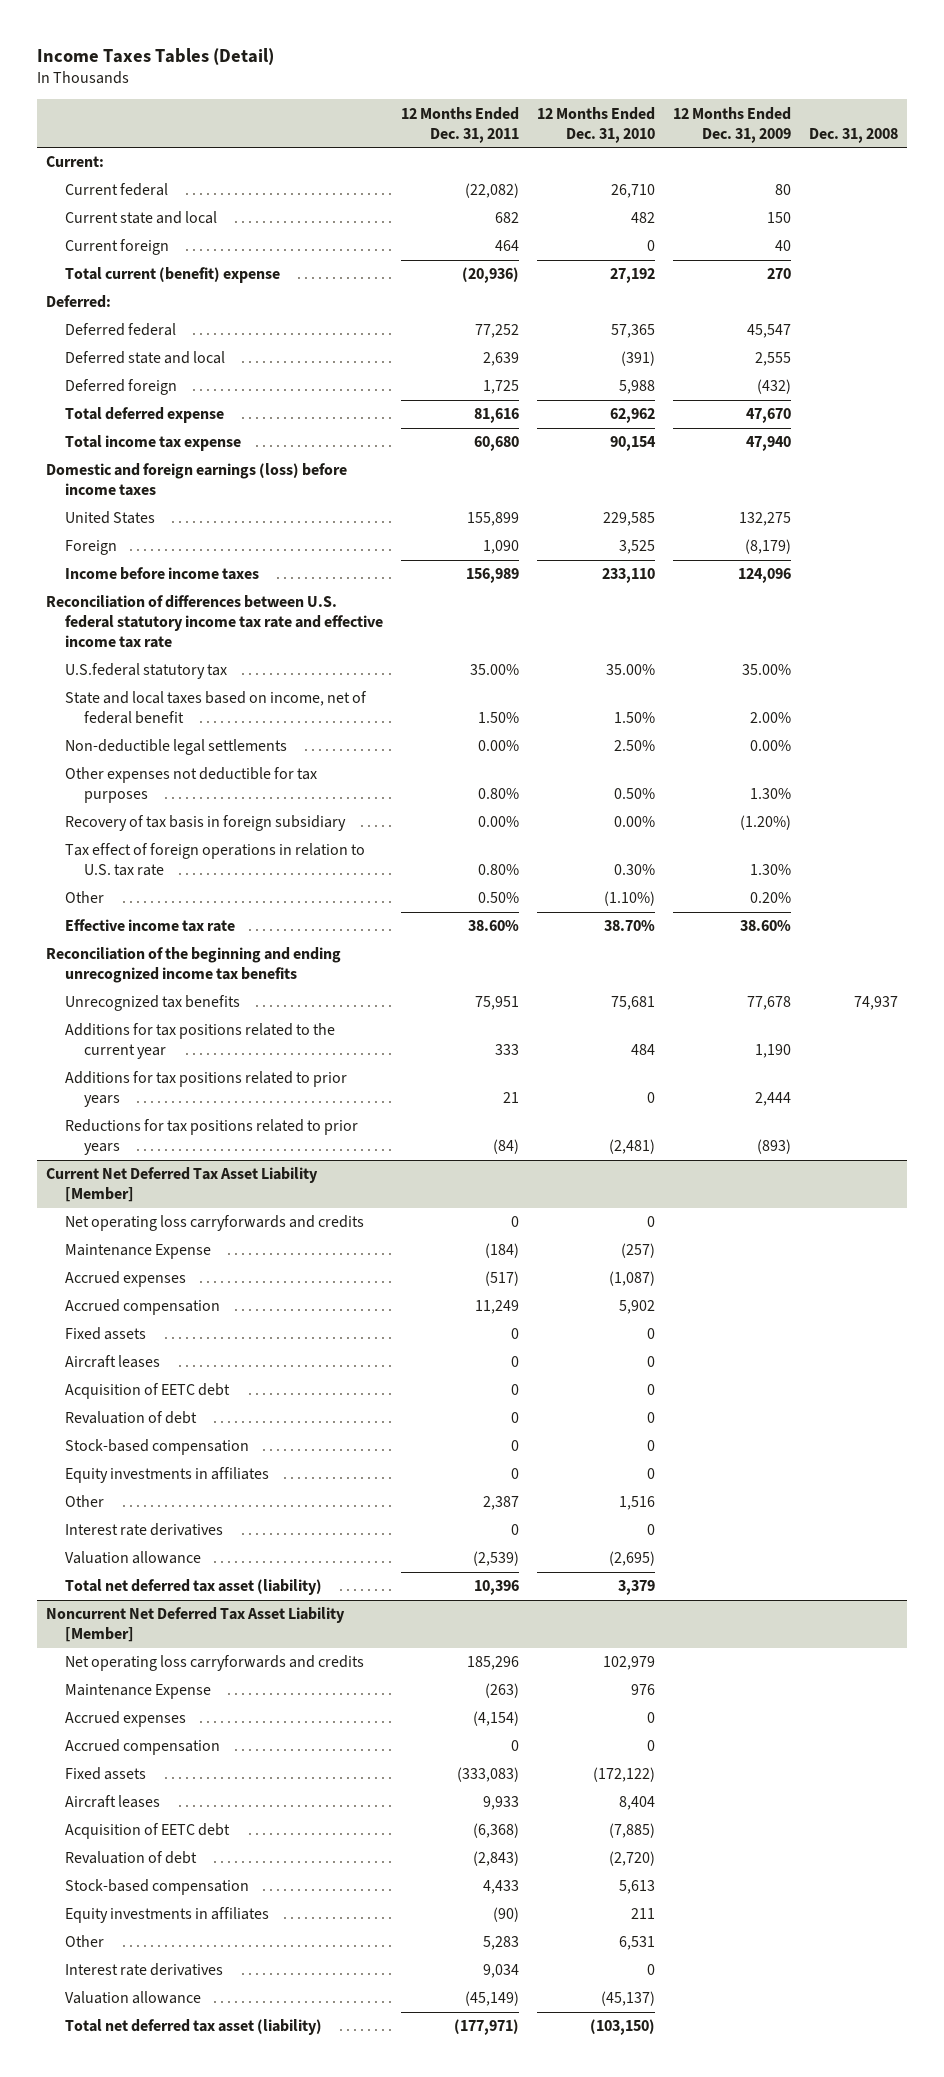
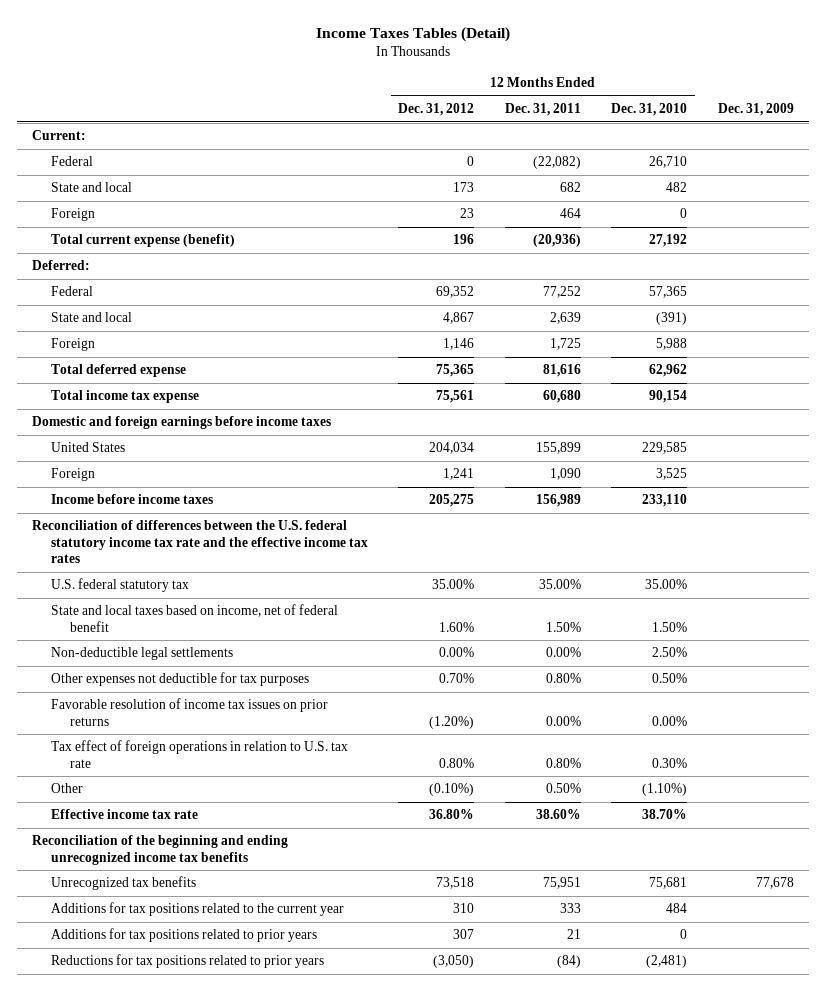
[672,106,791,143] 12 Months Ended Dec. 31, 2009 -> none
[808,127,898,143] Dec. 31, 2008 -> none
none -> [398,103,475,117] Dec. 31, 2012
none -> [717,103,794,117] Dec. 31, 2009
[65,183,169,197] Current federal -> [50,156,93,167] Federal
[65,211,218,225] Current state and local -> [50,182,132,193] State and local
[65,239,170,256] Current foreign -> [50,208,95,222] Foreign
[65,267,281,284] Total current (benefit) expense -> [50,234,235,248] Total current expense (benefit)
[65,323,177,337] Deferred federal -> [50,286,93,297] Federal
[65,351,226,365] Deferred state and local -> [50,312,132,323] State and local
[65,379,178,396] Deferred foreign -> [50,338,95,352] Foreign
[46,463,348,497] Domestic and foreign earnings (loss) before income taxes -> [31,416,331,430] Domestic and foreign earnings before income taxes
[46,595,384,649] Reconciliation of differences between U.S. federal statutory income tax rate and effective income tax rate -> [31,520,368,564] Reconciliation of differences between the U.S. federal statutory income tax rate and the effective income tax rates
[65,663,228,680] U.S.federal statutory tax -> [50,578,189,593] U.S. federal statutory tax
[65,815,347,832] Recovery of tax basis in foreign subsidiary -> none
none -> [50,698,328,726] Favorable resolution of income tax issues on prior returns
[46,1167,319,1203] Current Net Deferred Tax Asset Liability [Member] -> none
[65,1215,365,1232] Net operating loss carryforwards and credits -> none
[65,1244,212,1260] Maintenance Expense -> none
[65,1271,187,1288] Accrued expenses -> none
[65,1299,221,1316] Accrued compensation -> none
[65,1327,147,1341] Fixed assets -> none
[65,1355,161,1369] Aircraft leases -> none
[65,1383,231,1400] Acquisition of EETC debt -> none
[65,1411,198,1425] Revaluation of debt -> none
[65,1439,250,1456] Stock-based compensation -> none
[65,1467,270,1484] Equity investments in affiliates -> none
[65,1495,105,1508] Other -> none
[65,1523,224,1537] Interest rate derivatives -> none
[65,1551,202,1565] Valuation allowance -> none
[65,1579,323,1596] Total net deferred tax asset (liability) -> none
[46,1607,346,1643] Noncurrent Net Deferred Tax Asset Liability [Member] -> none
[65,1655,365,1672] Net operating loss carryforwards and credits -> none
[65,1684,212,1700] Maintenance Expense -> none
[65,1711,187,1728] Accrued expenses -> none
[65,1739,221,1756] Accrued compensation -> none
[65,1767,147,1781] Fixed assets -> none
[65,1795,161,1809] Aircraft leases -> none
[65,1823,231,1840] Acquisition of EETC debt -> none
[65,1851,198,1865] Revaluation of debt -> none
[65,1879,250,1896] Stock-based compensation -> none
[65,1907,270,1924] Equity investments in affiliates -> none
[65,1935,105,1948] Other -> none
[65,1963,224,1977] Interest rate derivatives -> none
[65,1991,202,2005] Valuation allowance -> none
[65,2019,323,2036] Total net deferred tax asset (liability) -> none

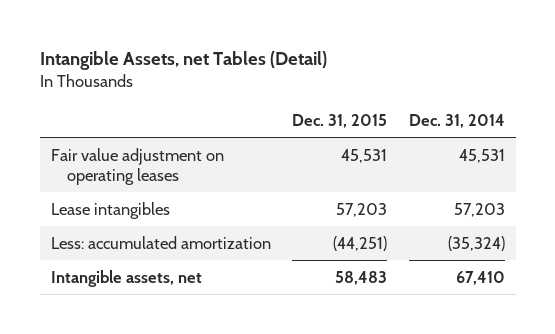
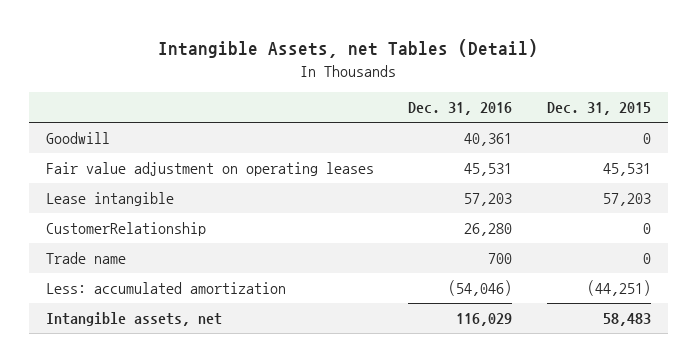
[408,113,505,128] Dec. 31, 2014 -> none
none -> [408,102,513,116] Dec. 31, 2016
none -> [46,132,111,145] Goodwill
[50,201,170,219] Lease intangibles -> [46,192,175,207] Lease intangible
none -> [46,222,207,237] CustomerRelationship
none -> [46,252,127,265] Trade name

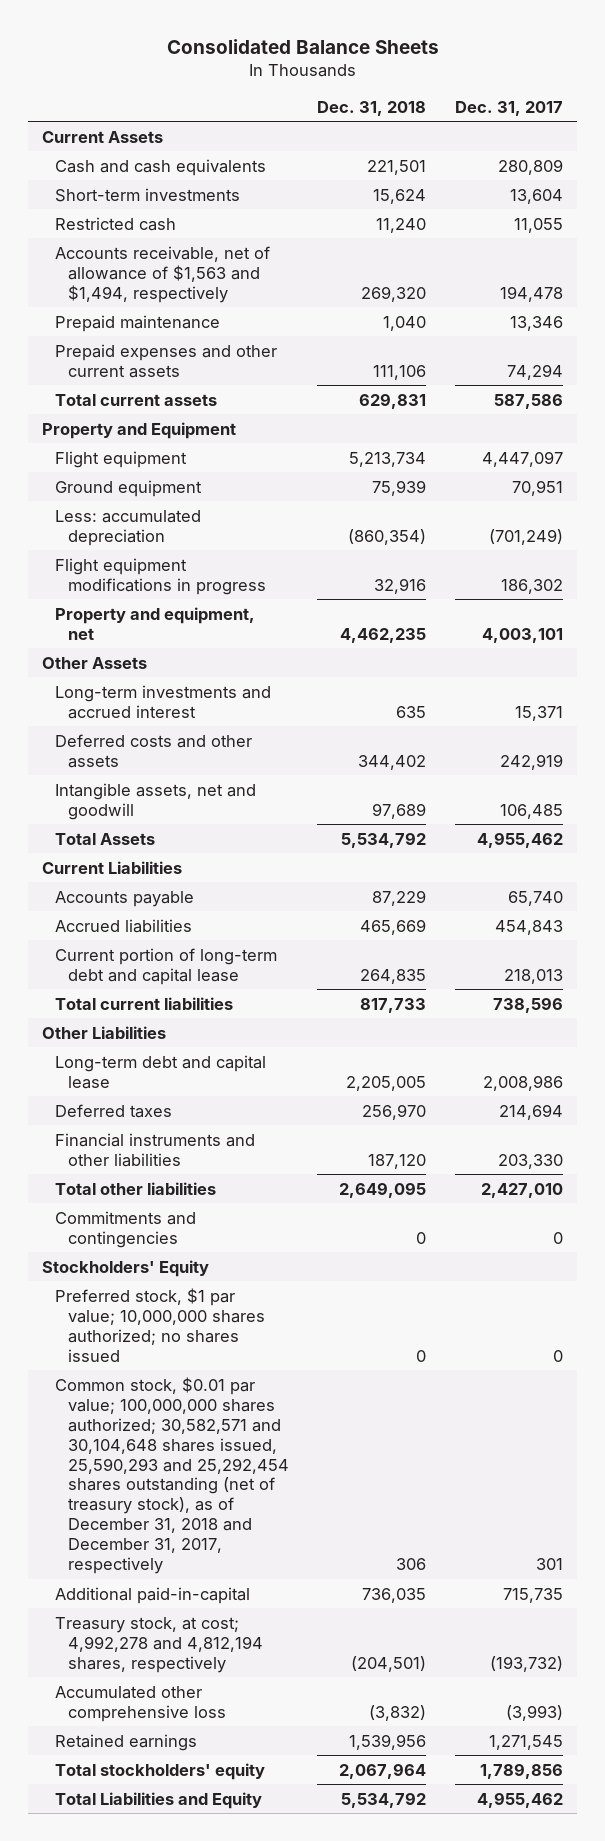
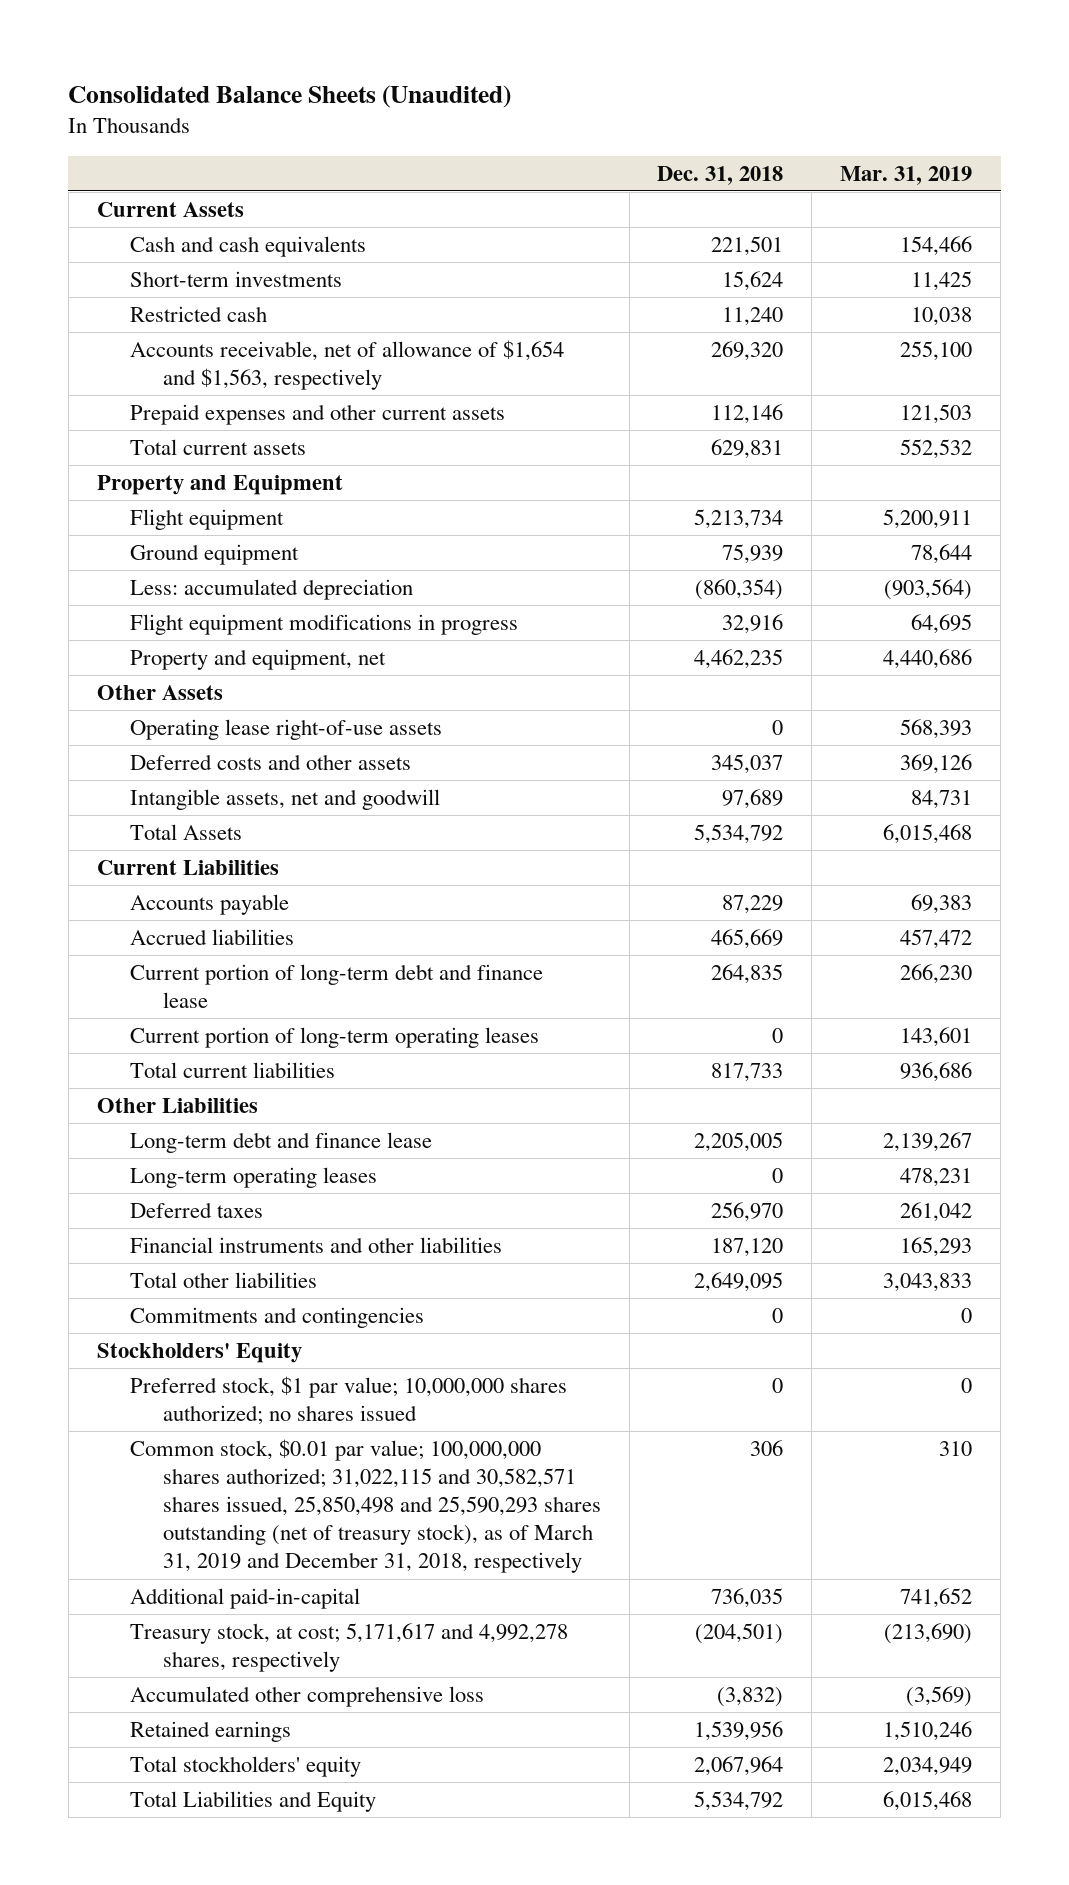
[166,38,439,54] Consolidated Balance Sheets -> [68,84,512,108] Consolidated Balance Sheets (Unaudited)
[454,100,563,116] Dec. 31, 2017 -> none
none -> [840,165,973,185] Mar. 31, 2019
[55,314,221,332] Prepaid maintenance -> none
[55,245,271,303] Accounts receivable, net of allowance of $1,563 and $1,494, respectively -> [129,339,564,391] Accounts receivable, net of allowance of $1,654 and $1,563, respectively
[373,364,427,380] 111,106 -> [711,403,784,424] 112,146
[55,684,272,719] Long-term investments and accrued interest -> none
none -> [129,718,442,740] Operating lease right-of-use assets
[358,754,427,770] 344,402 -> [711,753,784,774] 345,037
[55,947,278,985] Current portion of long-term debt and capital lease -> [129,963,543,1009] Current portion of long-term debt and finance lease
none -> [129,1026,539,1048] Current portion of long-term operating leases
[55,1054,267,1089] Long-term debt and capital lease -> [129,1131,432,1153] Long-term debt and finance lease
none -> [129,1166,377,1188] Long-term operating leases
[55,1376,289,1575] Common stock, $0.01 par value; 100,000,000 shares authorized; 30,582,571 and 30,104,648 shares issued, 25,590,293 and 25,292,454 shares outstanding (net of treasury stock), as of December 31, 2018 and December 31, 2017, respectively -> [129,1438,601,1574] Common stock, $0.01 par value; 100,000,000 shares authorized; 31,022,115 and 30,582,571 shares issued, 25,850,498 and 25,590,293 shares outstanding (net of treasury stock), as of March 31, 2019 and December 31, 2018, respectively
[55,1616,263,1673] Treasury stock, at cost; 4,992,278 and 4,812,194 shares, respectively -> [129,1622,568,1673] Treasury stock, at cost; 5,171,617 and 4,992,278 shares, respectively

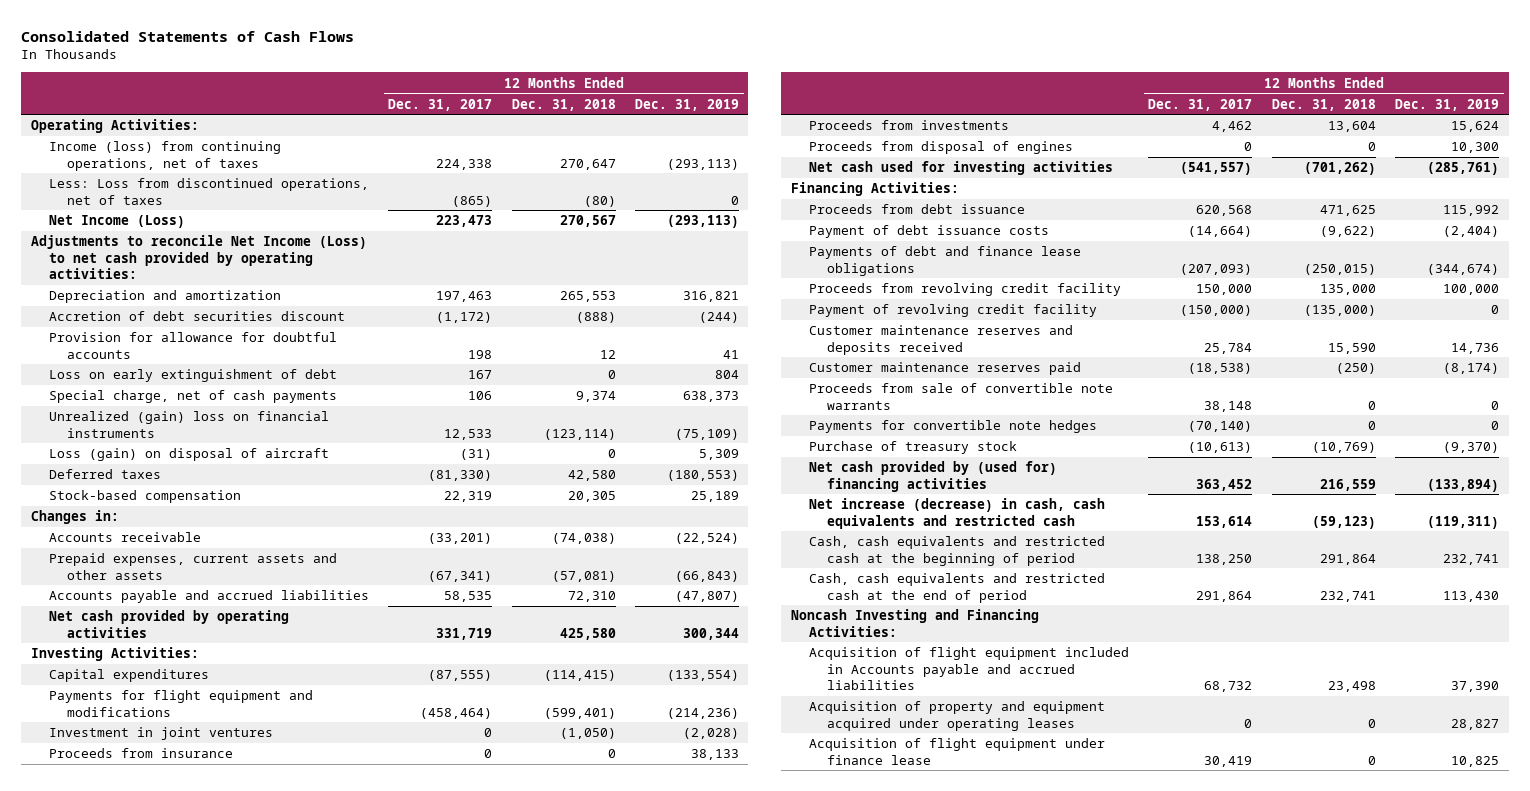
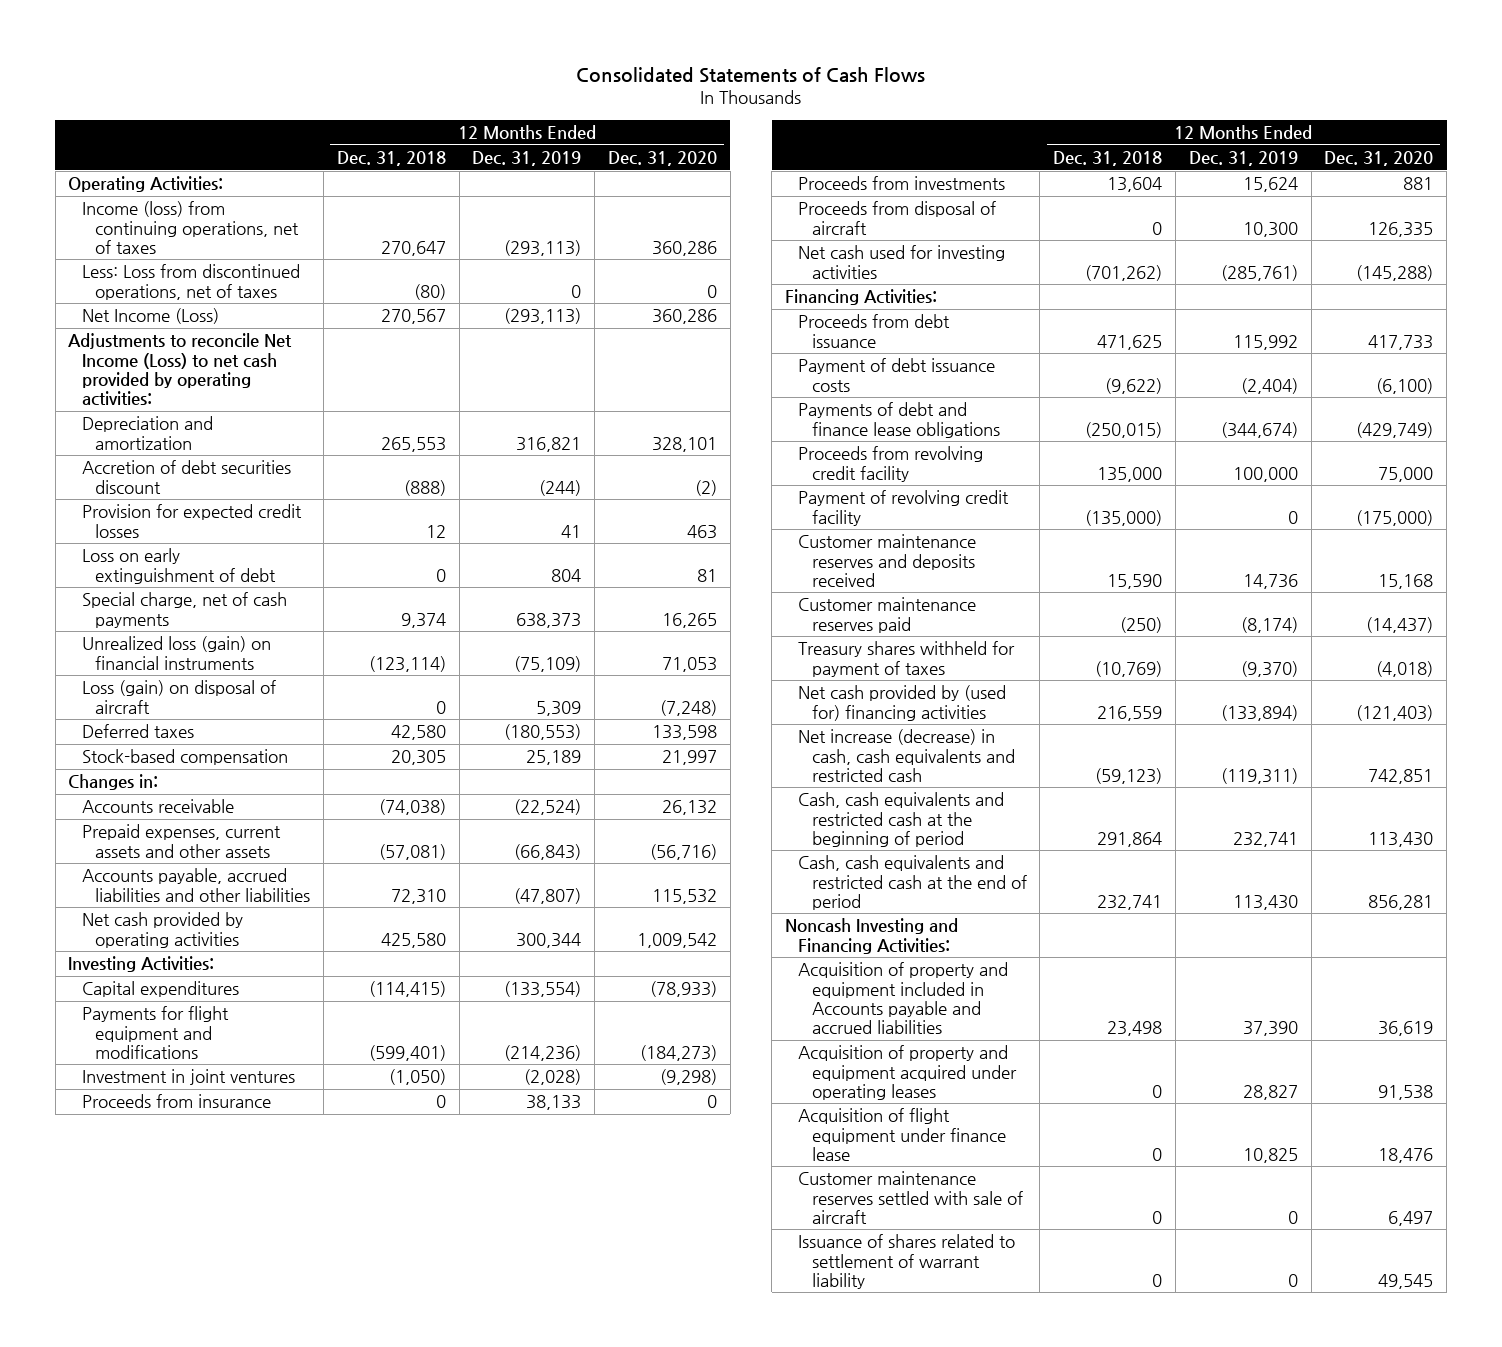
[388,98,493,111] Dec. 31, 2017 -> none
none -> [607,150,717,166] Dec. 31, 2020
[49,332,338,359] Provision for allowance for doubtful accounts -> [81,504,302,538] Provision for expected credit losses
[49,411,330,438] Unrealized (gain) loss on financial instruments -> [81,636,271,670] Unrealized loss (gain) on financial instruments
[49,590,370,604] Accounts payable and accrued liabilities -> [81,868,311,902] Accounts payable, accrued liabilities and other liabilities
[809,141,1074,155] Proceeds from disposal of engines -> [798,201,997,235] Proceeds from disposal of aircraft
[809,383,1114,410] Proceeds from sale of convertible note warrants -> none
[809,420,1098,434] Payments for convertible note hedges -> none
[809,441,1018,455] Purchase of treasury stock -> [798,641,1016,677] Treasury shares withheld for payment of taxes
[809,647,1130,690] Acquisition of flight equipment included in Accounts payable and accrued liabilities -> [798,962,1009,1035] Acquisition of property and equipment included in Accounts payable and accrued liabilities
none -> [798,1171,1023,1224] Customer maintenance reserves settled with sale of aircraft
none -> [798,1234,1016,1289] Issuance of shares related to settlement of warrant liability

